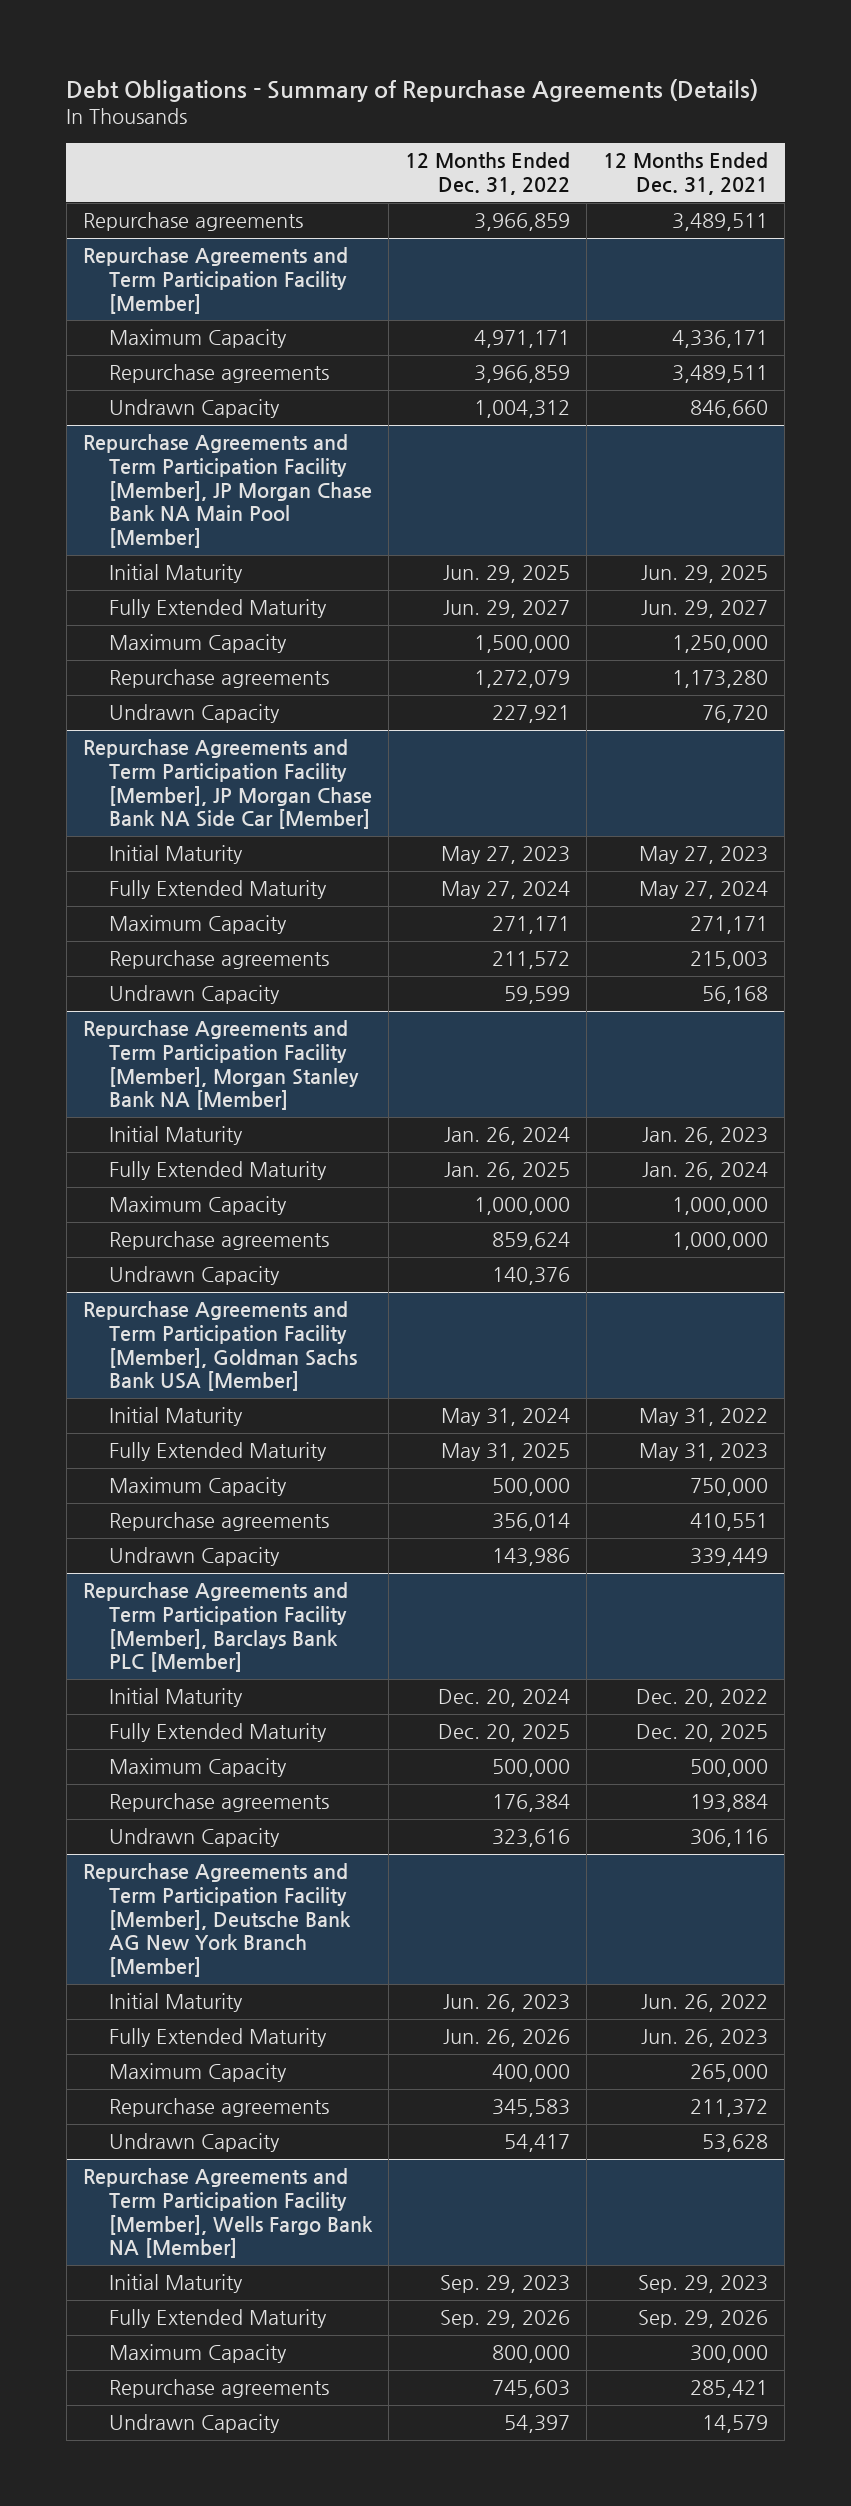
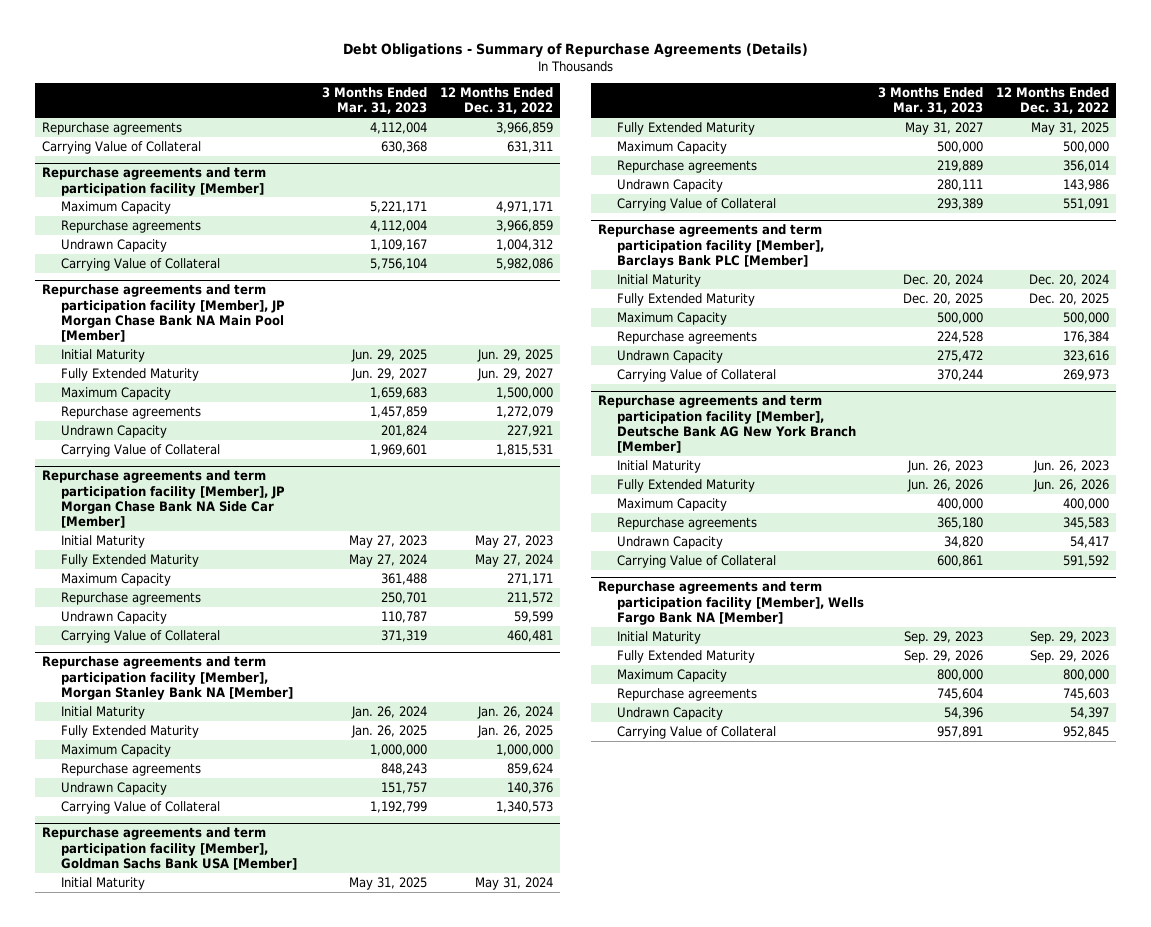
[603,152,769,196] 12 Months Ended Dec. 31, 2021 -> none
none -> [321,87,427,115] 3 Months Ended Mar. 31, 2023
none -> [41,140,201,154] Carrying Value of Collateral
[82,247,348,314] Repurchase Agreements and Term Participation Facility [Member] -> [41,167,266,196] Repurchase agreements and term participation facility [Member]
none -> [61,257,221,271] Carrying Value of Collateral
[82,434,373,549] Repurchase Agreements and Term Participation Facility [Member], JP Morgan Chase Bank NA Main Pool [Member] -> [41,284,286,342] Repurchase agreements and term participation facility [Member], JP Morgan Chase Bank NA Main Pool [Member]
none -> [61,443,221,457] Carrying Value of Collateral
[82,739,373,830] Repurchase Agreements and Term Participation Facility [Member], JP Morgan Chase Bank NA Side Car [Member] -> [41,470,286,528] Repurchase agreements and term participation facility [Member], JP Morgan Chase Bank NA Side Car [Member]
none -> [61,629,221,643] Carrying Value of Collateral
[82,1020,360,1111] Repurchase Agreements and Term Participation Facility [Member], Morgan Stanley Bank NA [Member] -> [41,656,294,700] Repurchase agreements and term participation facility [Member], Morgan Stanley Bank NA [Member]
none -> [61,800,221,814] Carrying Value of Collateral
[82,1301,358,1392] Repurchase Agreements and Term Participation Facility [Member], Goldman Sachs Bank USA [Member] -> [41,827,298,870] Repurchase agreements and term participation facility [Member], Goldman Sachs Bank USA [Member]
none -> [616,197,776,211] Carrying Value of Collateral
[82,1582,348,1673] Repurchase Agreements and Term Participation Facility [Member], Barclays Bank PLC [Member] -> [597,224,824,268] Repurchase agreements and term participation facility [Member], Barclays Bank PLC [Member]
none -> [616,368,776,382] Carrying Value of Collateral
[82,1863,352,1978] Repurchase Agreements and Term Participation Facility [Member], Deutsche Bank AG New York Branch [Member] -> [597,395,856,453] Repurchase agreements and term participation facility [Member], Deutsche Bank AG New York Branch [Member]
none -> [616,554,776,568] Carrying Value of Collateral
[82,2168,374,2259] Repurchase Agreements and Term Participation Facility [Member], Wells Fargo Bank NA [Member] -> [597,581,864,625] Repurchase agreements and term participation facility [Member], Wells Fargo Bank NA [Member]
none -> [616,725,776,739] Carrying Value of Collateral

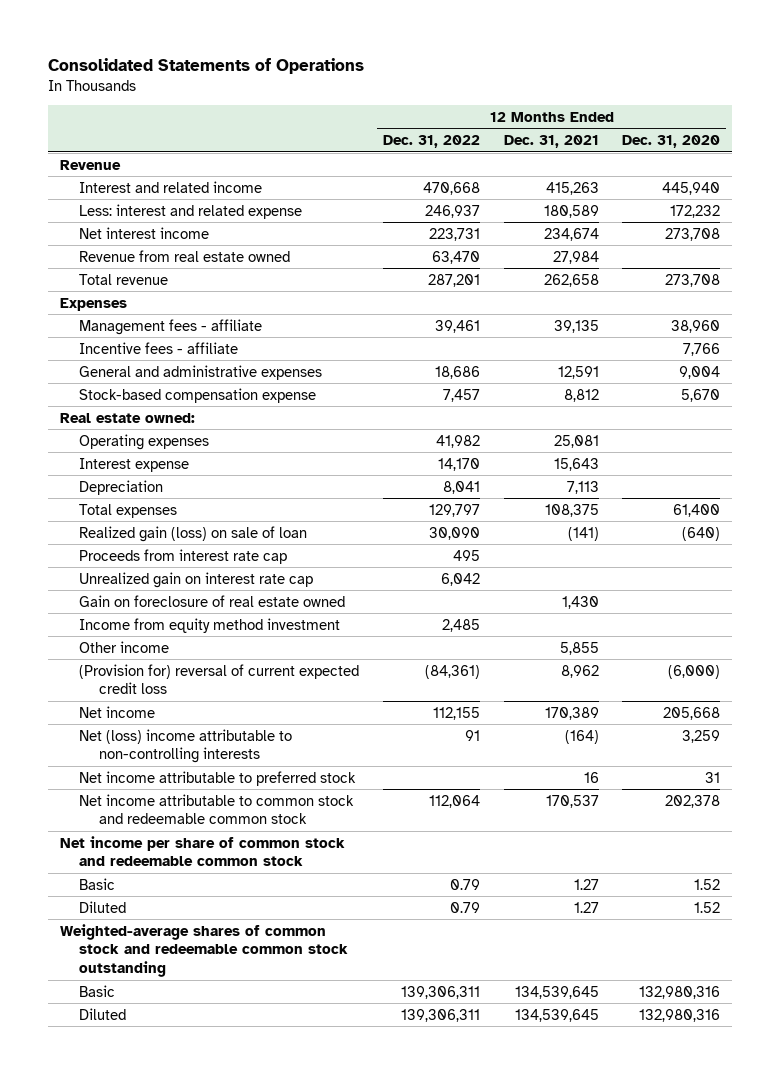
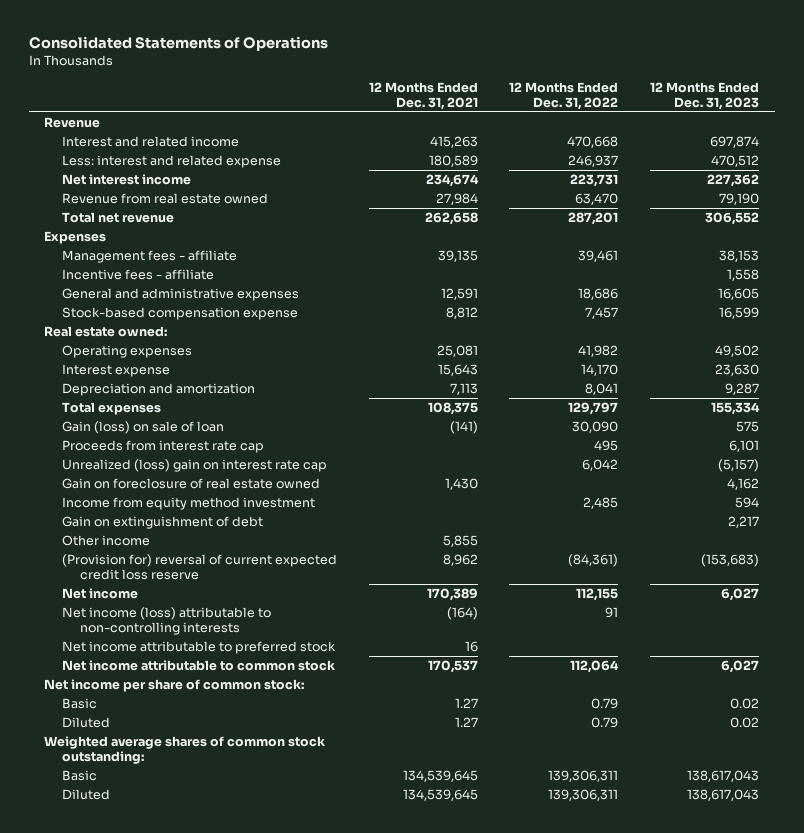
[622,135,721,149] Dec. 31, 2020 -> none
none -> [650,81,760,110] 12 Months Ended Dec. 31, 2023
[79,273,169,285] Total revenue -> [62,211,175,223] Total net revenue
[79,479,164,495] Depreciation -> [62,382,256,396] Depreciation and amortization
[79,525,308,542] Realized gain (loss) on sale of loan -> [62,420,225,434] Gain (loss) on sale of loan
[79,571,314,588] Unrealized gain on interest rate cap -> [62,458,328,472] Unrealized (loss) gain on interest rate cap
none -> [62,515,264,529] Gain on extinguishment of debt
[79,663,360,695] (Provision for) reversal of current expected credit loss -> [62,553,338,580] (Provision for) reversal of current expected credit loss reserve
[79,728,293,764] Net (loss) income attributable to non-controlling interests -> [62,606,272,635] Net income (loss) attributable to non-controlling interests
[79,793,355,825] Net income attributable to common stock and redeemable common stock -> [62,659,336,671] Net income attributable to common stock
[59,835,345,867] Net income per share of common stock and redeemable common stock -> [44,678,305,692] Net income per share of common stock:
[59,923,349,978] Weighted-average shares of common stock and redeemable common stock outstanding -> [44,735,326,764] Weighted average shares of common stock outstanding:

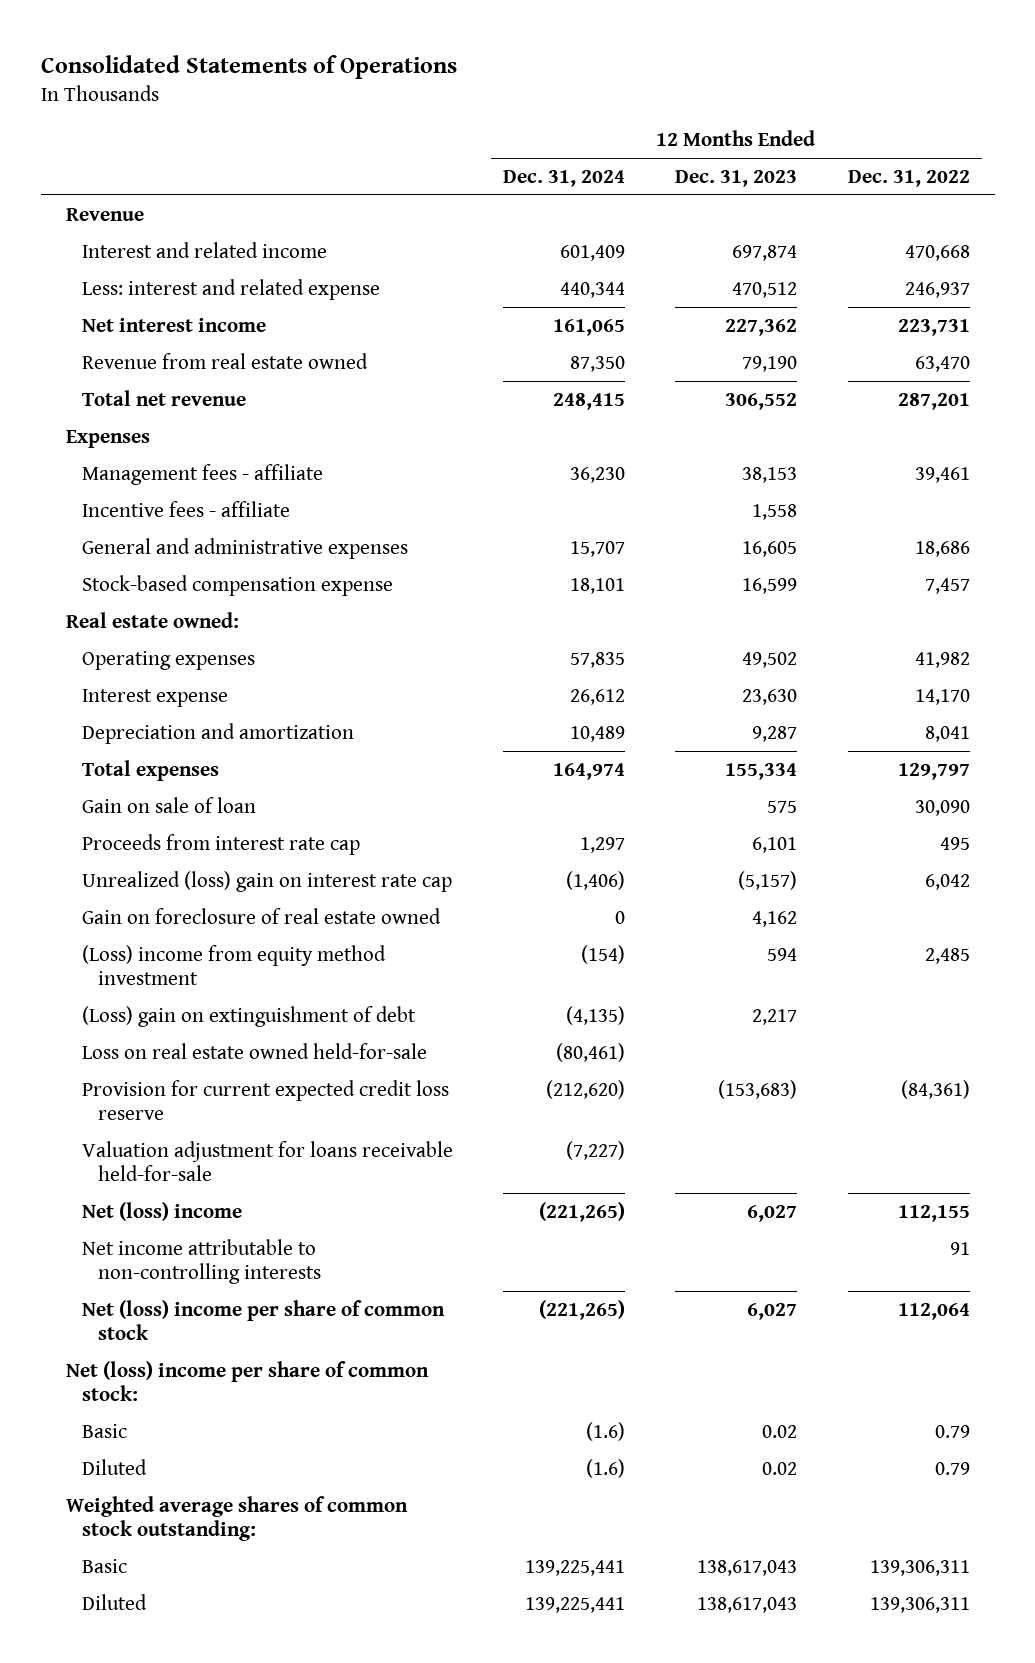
[368,81,478,110] 12 Months Ended Dec. 31, 2021 -> none
none -> [503,169,626,187] Dec. 31, 2024
[62,420,225,434] Gain (loss) on sale of loan -> [81,796,256,813] Gain on sale of loan
[62,534,151,546] Other income -> none
[62,640,337,654] Net income attributable to preferred stock -> none
[62,496,316,510] Income from equity method investment -> [81,944,386,986] (Loss) income from equity method investment
[62,515,264,529] Gain on extinguishment of debt -> [81,1005,416,1027] (Loss) gain on extinguishment of debt
none -> [81,1042,427,1059] Loss on real estate owned held-for-sale
[62,553,338,580] (Provision for) reversal of current expected credit loss reserve -> [81,1079,449,1121] Provision for current expected credit loss reserve
none -> [81,1140,453,1182] Valuation adjustment for loans receivable held-for-sale
[62,587,139,599] Net income -> [81,1201,242,1221] Net (loss) income
[62,606,272,635] Net income (loss) attributable to non-controlling interests -> [81,1238,321,1285] Net income attributable to non-controlling interests
[62,659,336,671] Net income attributable to common stock -> [81,1299,445,1341] Net (loss) income per share of common stock
[44,678,305,692] Net income per share of common stock: -> [65,1360,429,1402] Net (loss) income per share of common stock:

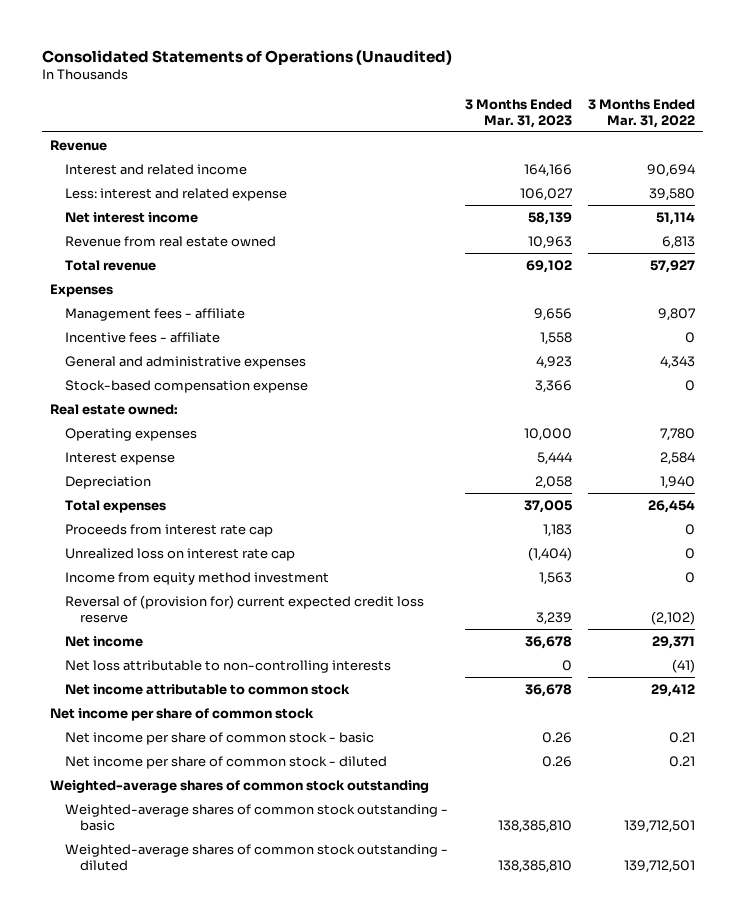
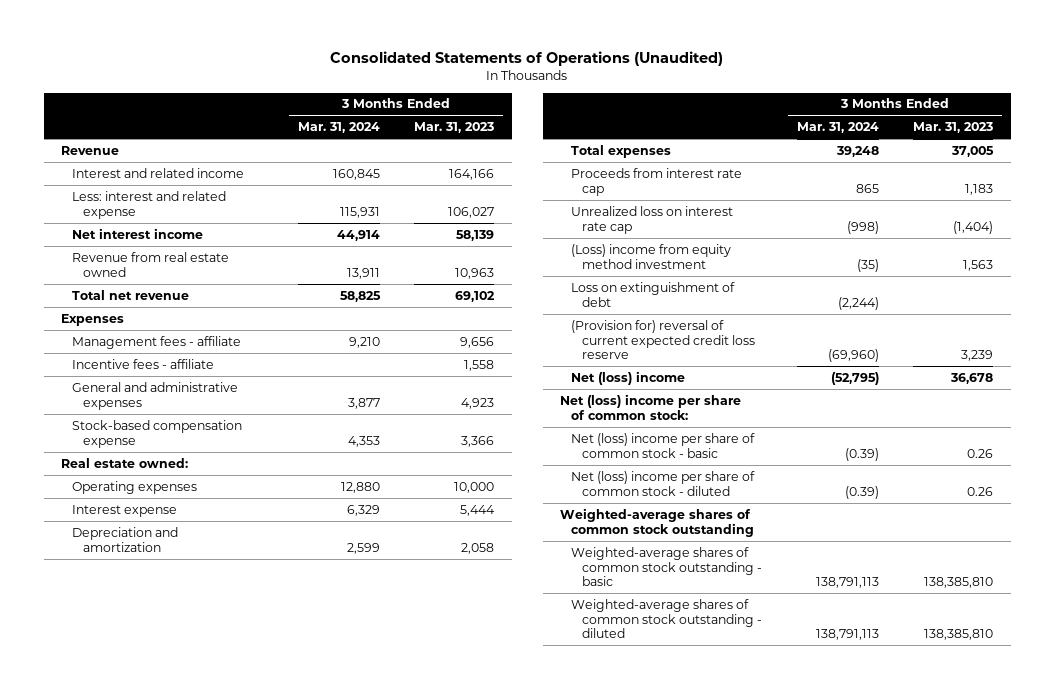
[588,98,696,128] 3 Months Ended Mar. 31, 2022 -> none
none -> [297,122,380,134] Mar. 31, 2024
[65,259,157,271] Total revenue -> [72,289,190,300] Total net revenue
[65,475,152,489] Depreciation -> [72,526,179,552] Depreciation and amortization
[65,659,392,673] Net loss attributable to non-controlling interests -> none
[65,683,351,695] Net income attributable to common stock -> none
[65,571,330,585] Income from equity method investment -> [571,243,732,269] (Loss) income from equity method investment
none -> [571,281,736,307] Loss on extinguishment of debt
[65,594,425,623] Reversal of (provision for) current expected credit loss reserve -> [571,319,756,360] (Provision for) reversal of current expected credit loss reserve
[65,635,144,647] Net income -> [571,370,686,385] Net (loss) income
[49,707,314,721] Net income per share of common stock -> [560,393,742,420] Net (loss) income per share of common stock:
[65,731,375,745] Net income per share of common stock - basic -> [571,432,756,458] Net (loss) income per share of common stock - basic
[65,755,388,769] Net income per share of common stock - diluted -> [571,470,756,496] Net (loss) income per share of common stock - diluted

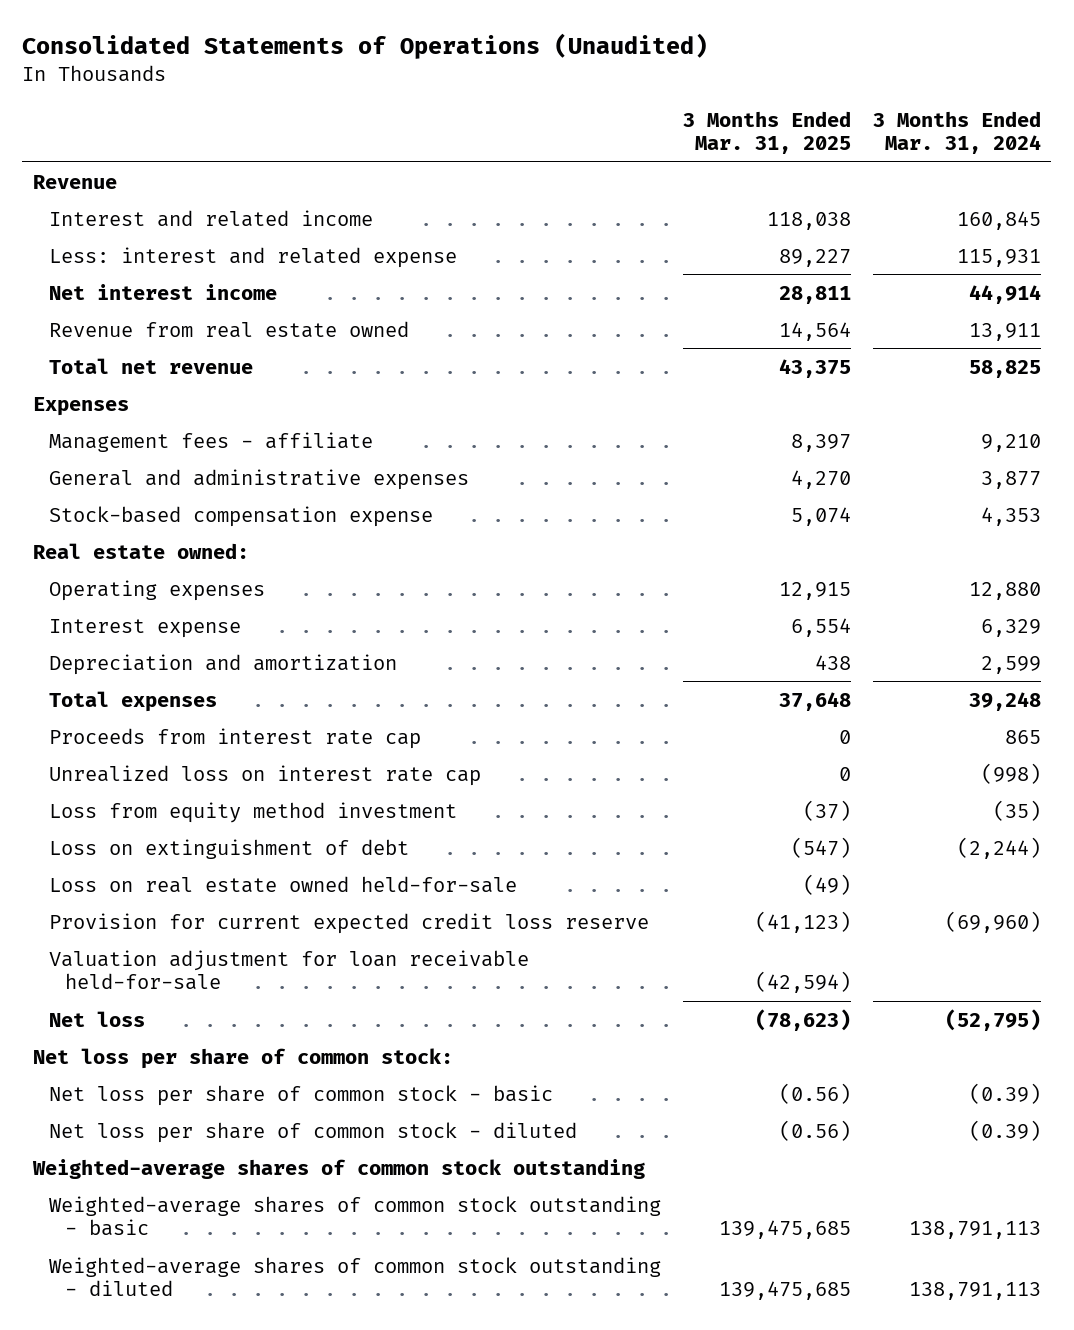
[414,122,495,134] Mar. 31, 2023 -> none
none -> [682,110,851,155] 3 Months Ended Mar. 31, 2025
[72,358,215,369] Incentive fees - affiliate -> none
[571,243,732,269] (Loss) income from equity method investment -> [49,801,458,823] Loss from equity method investment
none -> [49,875,518,893] Loss on real estate owned held-for-sale
[571,319,756,360] (Provision for) reversal of current expected credit loss reserve -> [49,912,650,934] Provision for current expected credit loss reserve
none -> [49,949,530,991] Valuation adjustment for loan receivable held-for-sale
[571,370,686,385] Net (loss) income -> [49,1010,146,1027] Net loss
[560,393,742,420] Net (loss) income per share of common stock: -> [33,1047,454,1069] Net loss per share of common stock:
[571,432,756,458] Net (loss) income per share of common stock - basic -> [49,1084,554,1106] Net loss per share of common stock - basic
[571,470,756,496] Net (loss) income per share of common stock - diluted -> [49,1121,578,1143] Net loss per share of common stock - diluted

